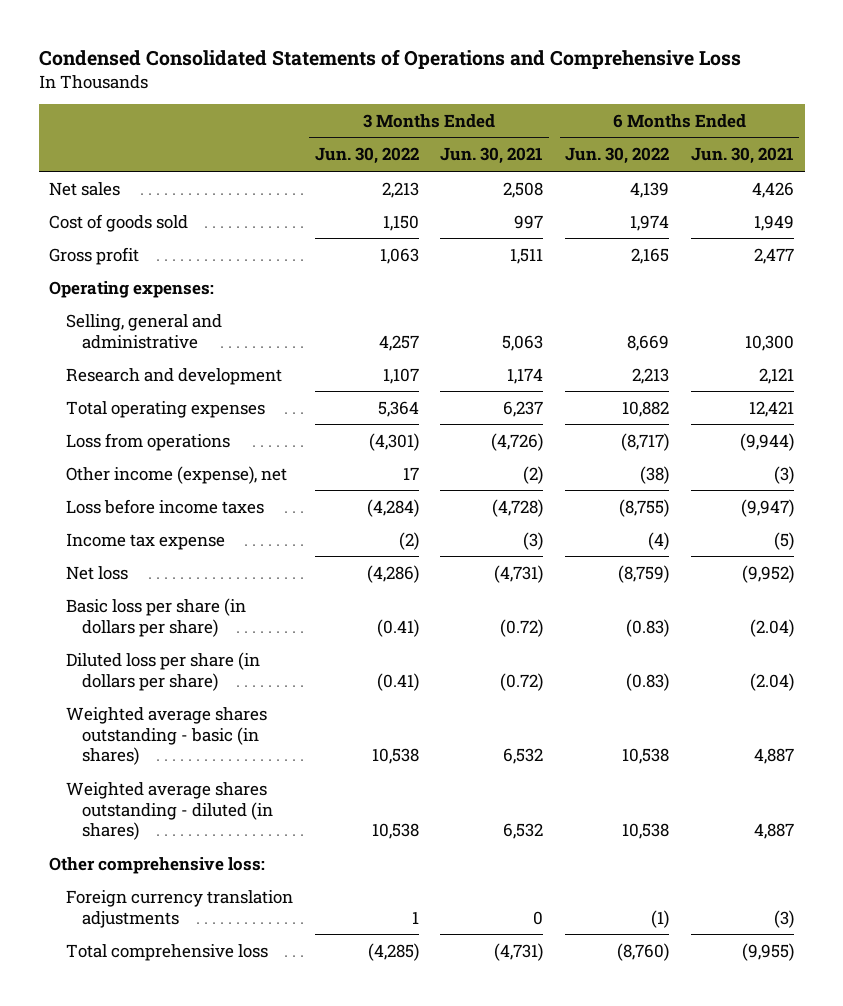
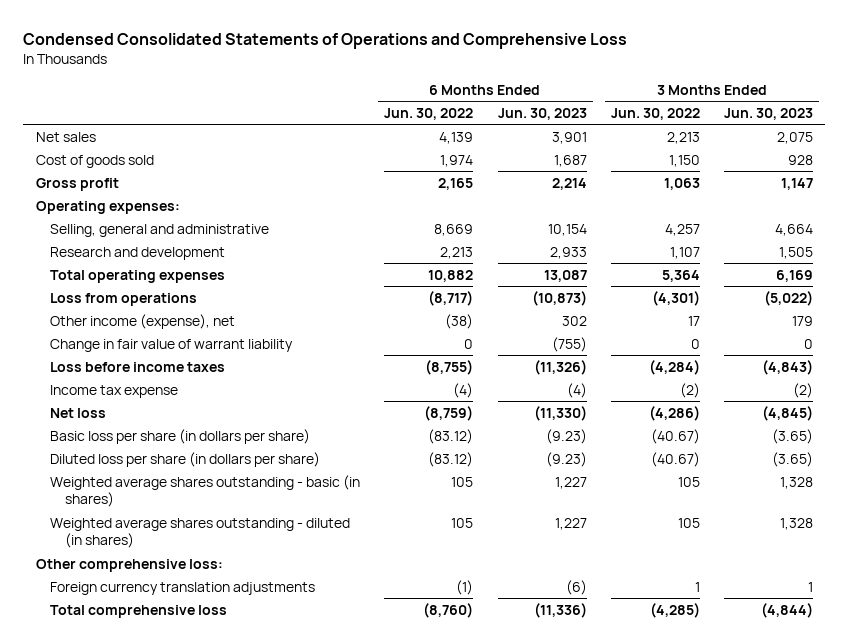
[440,147,544,165] Jun. 30, 2021 -> none
[690,147,794,165] Jun. 30, 2021 -> none
none -> [497,107,587,120] Jun. 30, 2023
none -> [724,107,814,120] Jun. 30, 2023
none -> [50,338,294,352] Change in fair value of warrant liability
[376,618,419,637] (0.41) -> [650,428,700,444] (40.67)
[626,618,670,637] (0.83) -> [428,428,474,444] (83.12)
[376,672,419,691] (0.41) -> [650,451,700,467] (40.67)
[626,672,670,691] (0.83) -> [428,451,474,467] (83.12)
[371,748,419,765] 10,538 -> [677,476,700,487] 105
[622,748,670,765] 10,538 -> [451,476,474,487] 105
[371,823,419,840] 10,538 -> [677,517,700,528] 105
[622,823,670,840] 10,538 -> [451,517,474,528] 105

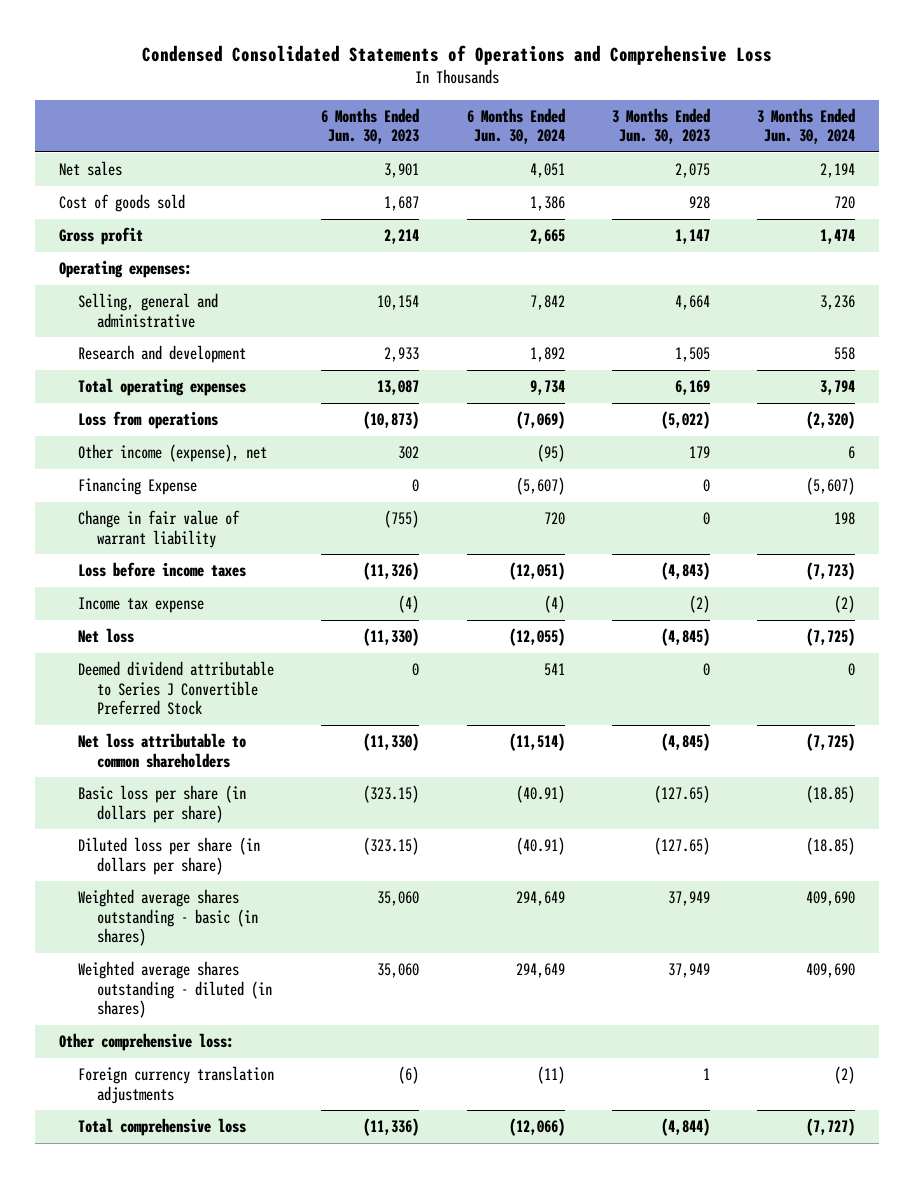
[384,107,474,120] Jun. 30, 2022 -> none
[610,107,700,120] Jun. 30, 2022 -> none
none -> [466,107,565,145] 6 Months Ended Jun. 30, 2024
none -> [757,107,856,145] 3 Months Ended Jun. 30, 2024
none -> [78,478,198,496] Financing Expense
none -> [78,661,275,716] Deemed dividend attributable to Series J Convertible Preferred Stock
none -> [78,733,247,768] Net loss attributable to common shareholders
[545,428,587,444] (9.23) -> [363,785,420,804] (323.15)
[772,428,814,444] (3.65) -> [653,785,710,804] (127.65)
[545,451,587,467] (9.23) -> [363,837,420,856] (323.15)
[772,451,814,467] (3.65) -> [653,837,710,856] (127.65)
[554,476,587,489] 1,227 -> [377,891,420,907] 35,060
[780,476,814,489] 1,328 -> [667,891,710,907] 37,949
[554,517,587,530] 1,227 -> [377,963,420,979] 35,060
[780,517,814,530] 1,328 -> [667,963,710,979] 37,949

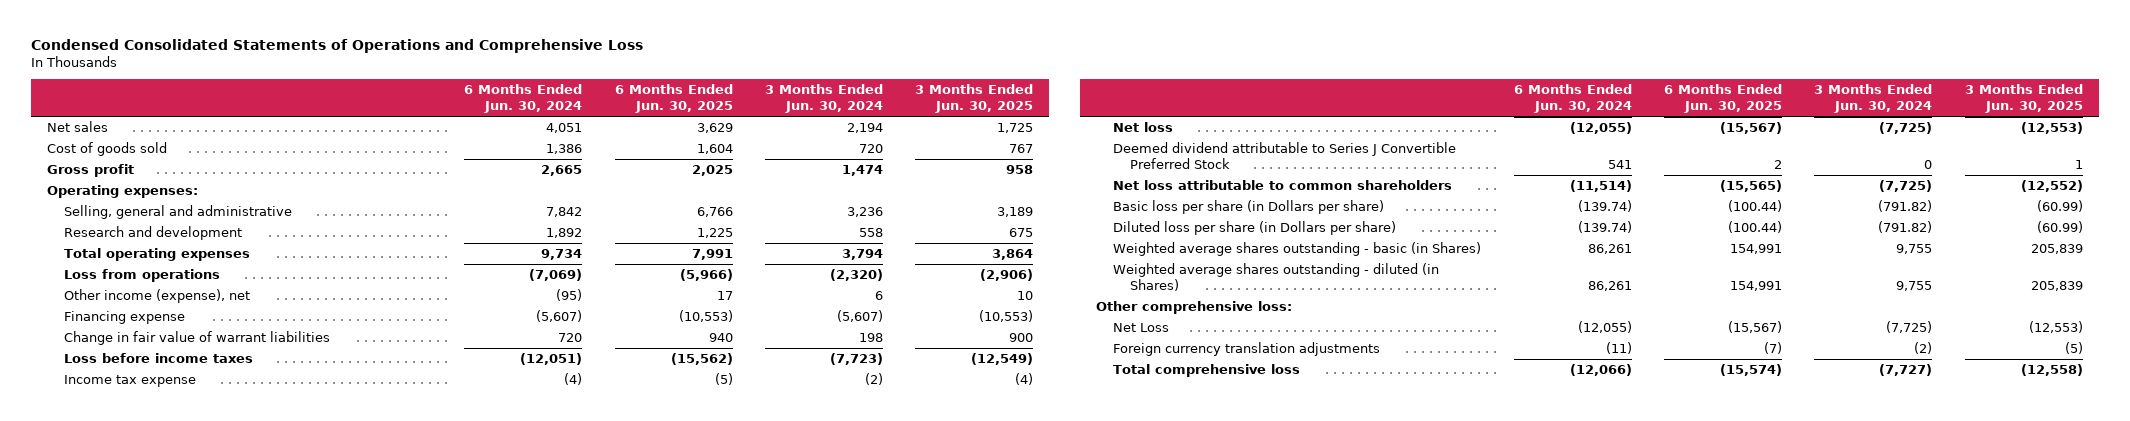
[321,107,420,145] 6 Months Ended Jun. 30, 2023 -> none
[611,107,710,145] 3 Months Ended Jun. 30, 2023 -> none
none -> [614,84,733,113] 6 Months Ended Jun. 30, 2025
none -> [915,84,1034,113] 3 Months Ended Jun. 30, 2025
[78,478,198,496] Financing Expense -> [64,311,186,325] Financing expense
[78,510,241,548] Change in fair value of warrant liability -> [64,331,331,346] Change in fair value of warrant liabilities
[78,785,247,823] Basic loss per share (in dollars per share) -> [1113,200,1385,215] Basic loss per share (in Dollars per share)
[515,785,565,804] (40.91) -> [1577,200,1632,213] (139.74)
[806,785,856,804] (18.85) -> [1878,200,1933,213] (791.82)
[78,837,261,875] Diluted loss per share (in dollars per share) -> [1113,221,1397,236] Diluted loss per share (in Dollars per share)
[515,837,565,856] (40.91) -> [1577,221,1632,234] (139.74)
[806,837,856,856] (18.85) -> [1878,221,1933,234] (791.82)
[78,889,259,947] Weighted average shares outstanding - basic (in shares) -> [1113,242,1482,257] Weighted average shares outstanding - basic (in Shares)
[515,891,565,907] 294,649 -> [1587,244,1632,255] 86,261
[806,891,856,907] 409,690 -> [1896,244,1933,255] 9,755
[78,961,273,1019] Weighted average shares outstanding - diluted (in shares) -> [1113,263,1440,291] Weighted average shares outstanding - diluted (in Shares)
[515,963,565,979] 294,649 -> [1587,280,1632,291] 86,261
[806,963,856,979] 409,690 -> [1896,280,1933,291] 9,755
none -> [1113,323,1170,333] Net Loss

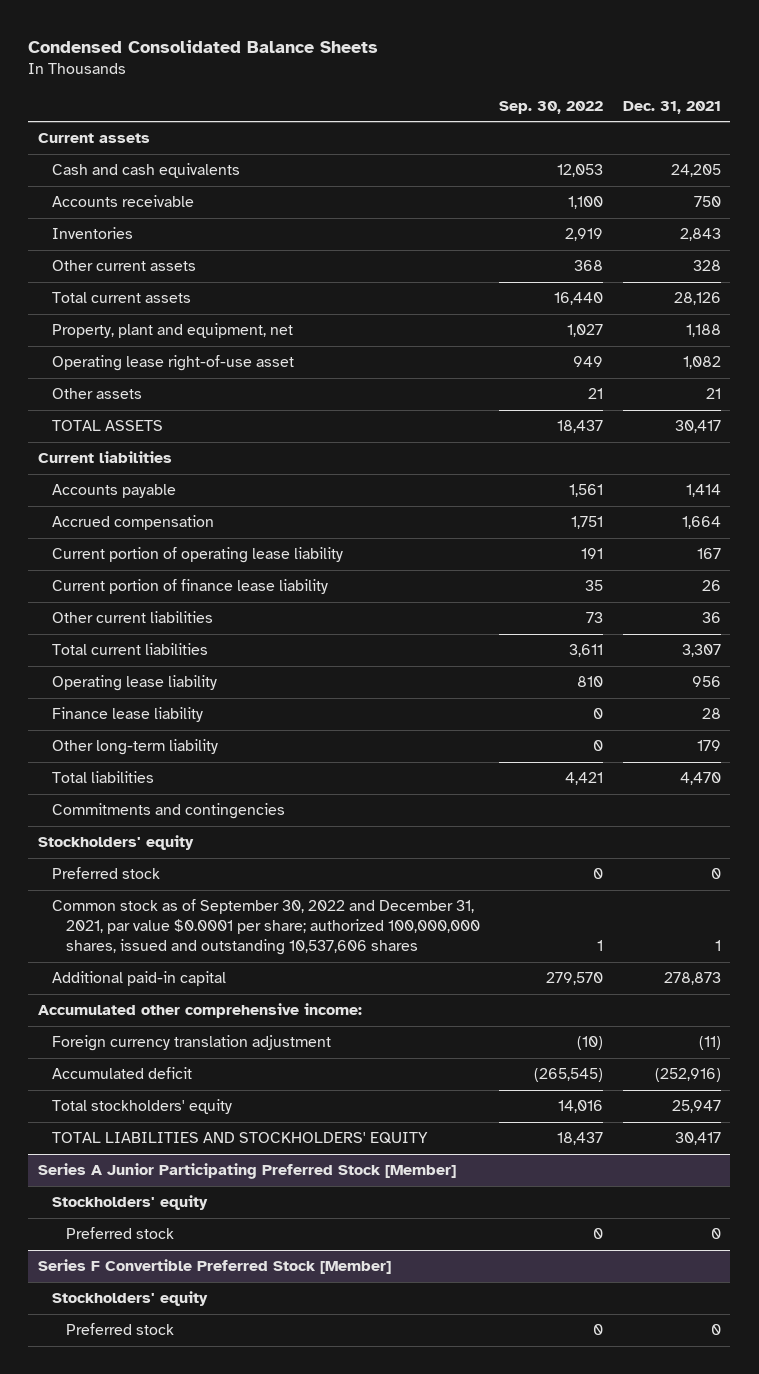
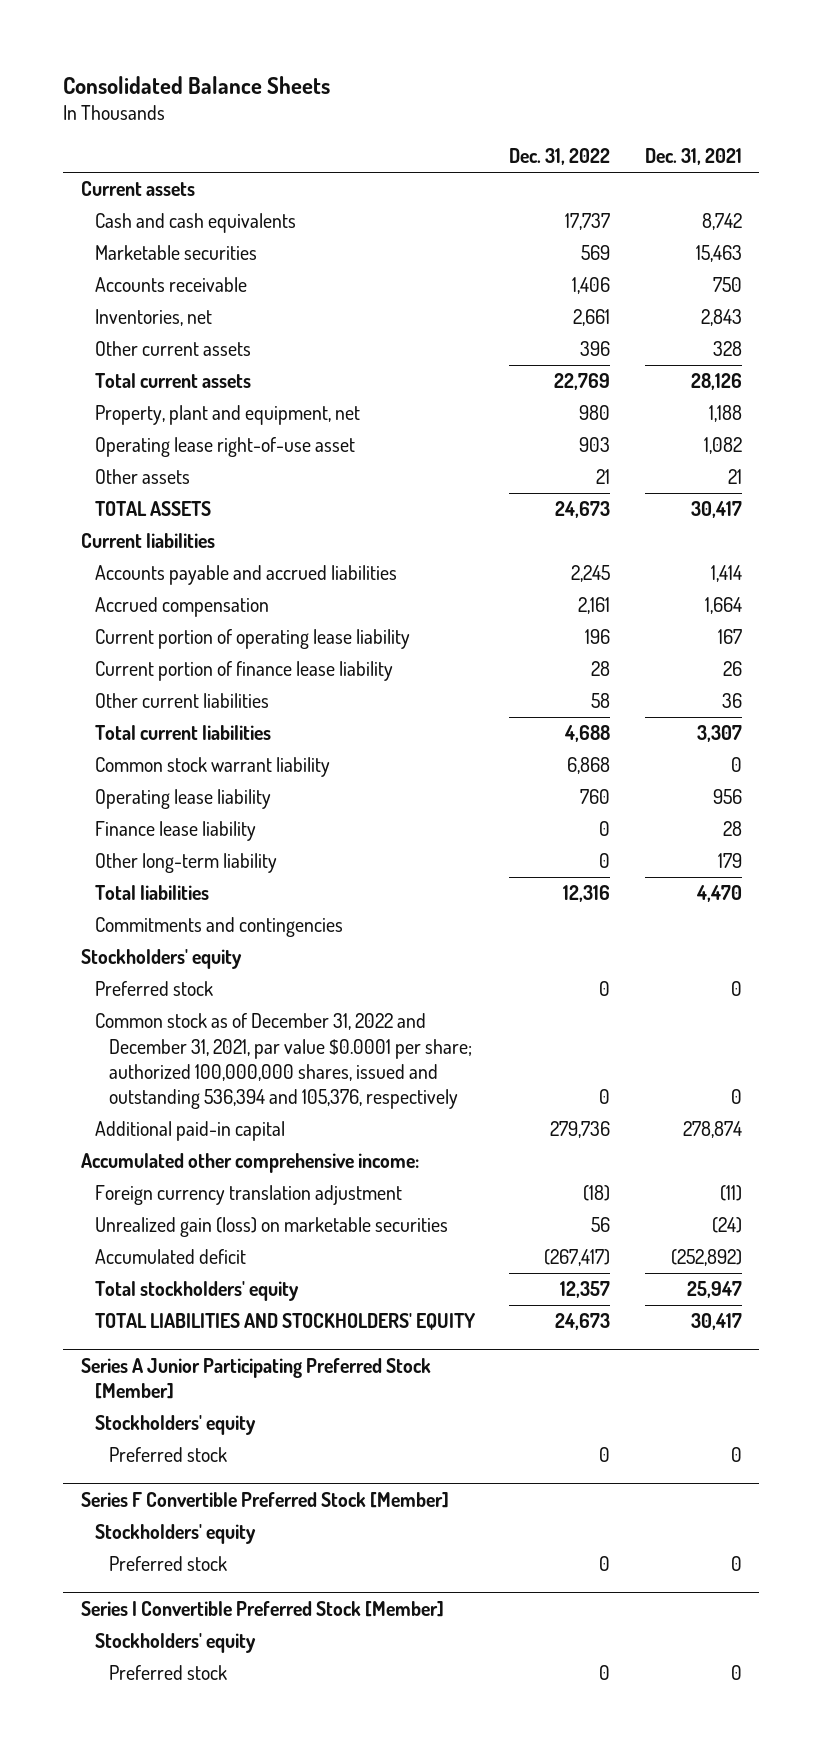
[28,39,379,53] Condensed Consolidated Balance Sheets -> [63,75,331,94] Consolidated Balance Sheets
[499,100,604,114] Sep. 30, 2022 -> none
none -> [509,148,611,166] Dec. 31, 2022
[670,164,721,178] 24,205 -> [701,213,742,231] 8,742
none -> [94,245,257,261] Marketable securities
[51,227,133,240] Inventories -> [94,309,212,327] Inventories, net
[51,484,176,499] Accounts payable -> [94,565,397,586] Accounts payable and accrued liabilities
none -> [94,757,330,778] Common stock warrant liability
[51,899,480,955] Common stock as of September 30, 2022 and December 31, 2021, par value $0.0001 per share; authorized 100,000,000 shares, issued and outstanding 10,537,606 shares -> [94,1013,472,1110] Common stock as of December 31, 2022 and December 31, 2021, par value $0.0001 per share; authorized 100,000,000 shares, issued and outstanding 536,394 and 105,376, respectively
[714,939,721,951] 1 -> [730,1089,742,1105] 0
[663,972,721,986] 278,873 -> [682,1121,742,1139] 278,874
none -> [94,1217,448,1238] Unrealized gain (loss) on marketable securities
[654,1068,721,1083] (252,916) -> [670,1249,742,1267] (252,892)
none -> [80,1601,444,1618] Series I Convertible Preferred Stock [Member]
none -> [94,1633,256,1654] Stockholders' equity
none -> [108,1665,227,1681] Preferred stock

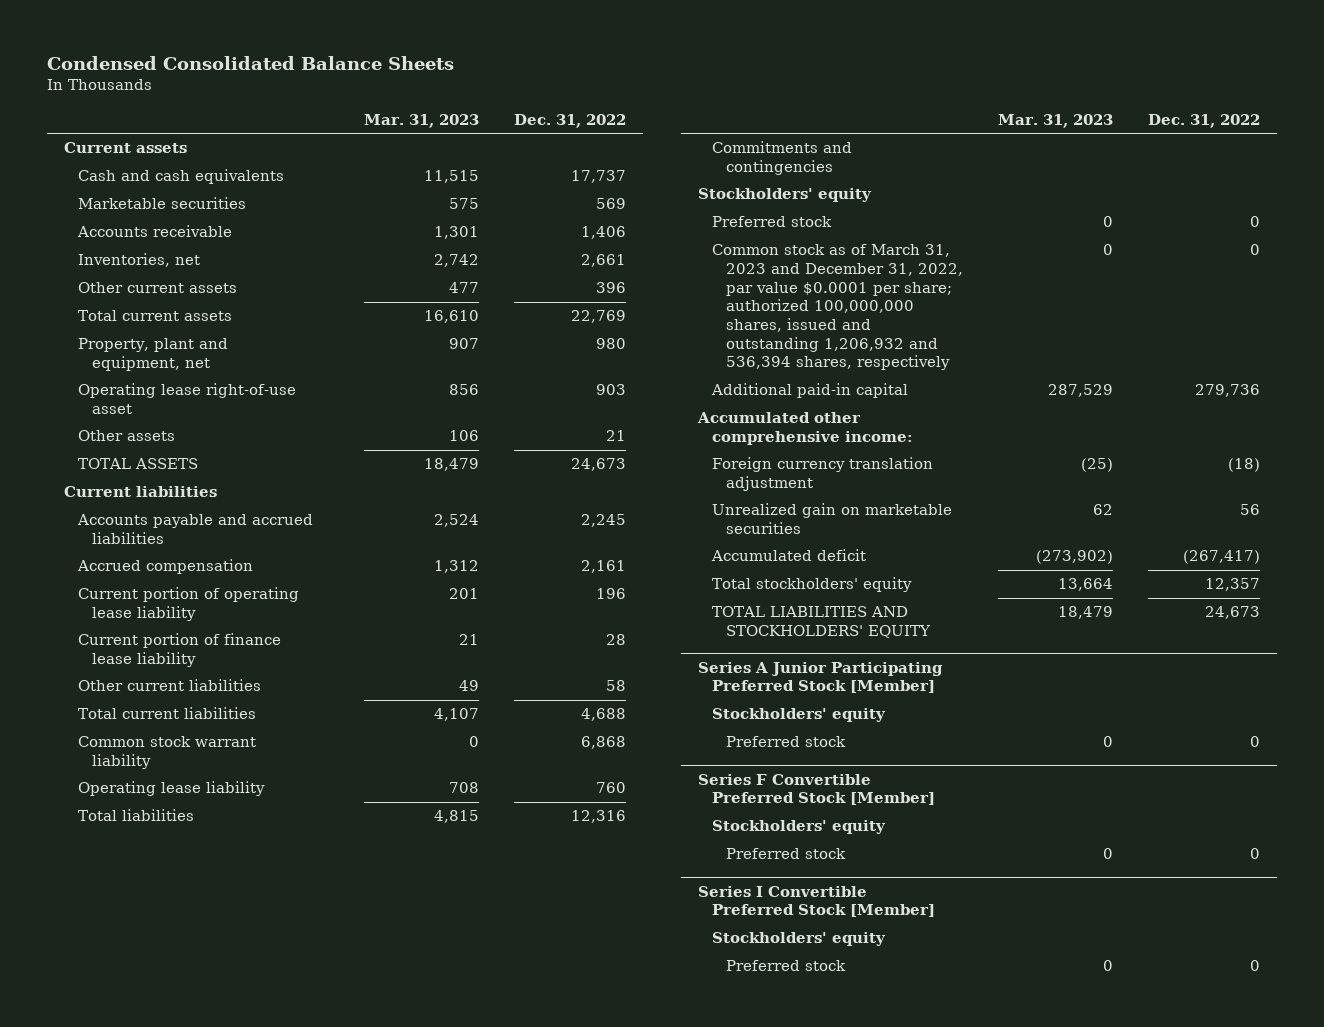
[63,75,331,94] Consolidated Balance Sheets -> [46,56,454,71] Condensed Consolidated Balance Sheets
[644,148,742,166] Dec. 31, 2021 -> none
none -> [363,113,479,128] Mar. 31, 2023
[94,821,256,842] Finance lease liability -> none
[94,853,277,874] Other long-term liability -> none
[94,1013,472,1110] Common stock as of December 31, 2022 and December 31, 2021, par value $0.0001 per share; authorized 100,000,000 shares, issued and outstanding 536,394 and 105,376, respectively -> [711,244,963,371] Common stock as of March 31, 2023 and December 31, 2022, par value $0.0001 per share; authorized 100,000,000 shares, issued and outstanding 1,206,932 and 536,394 shares, respectively
[94,1217,448,1238] Unrealized gain (loss) on marketable securities -> [711,503,952,535] Unrealized gain on marketable securities

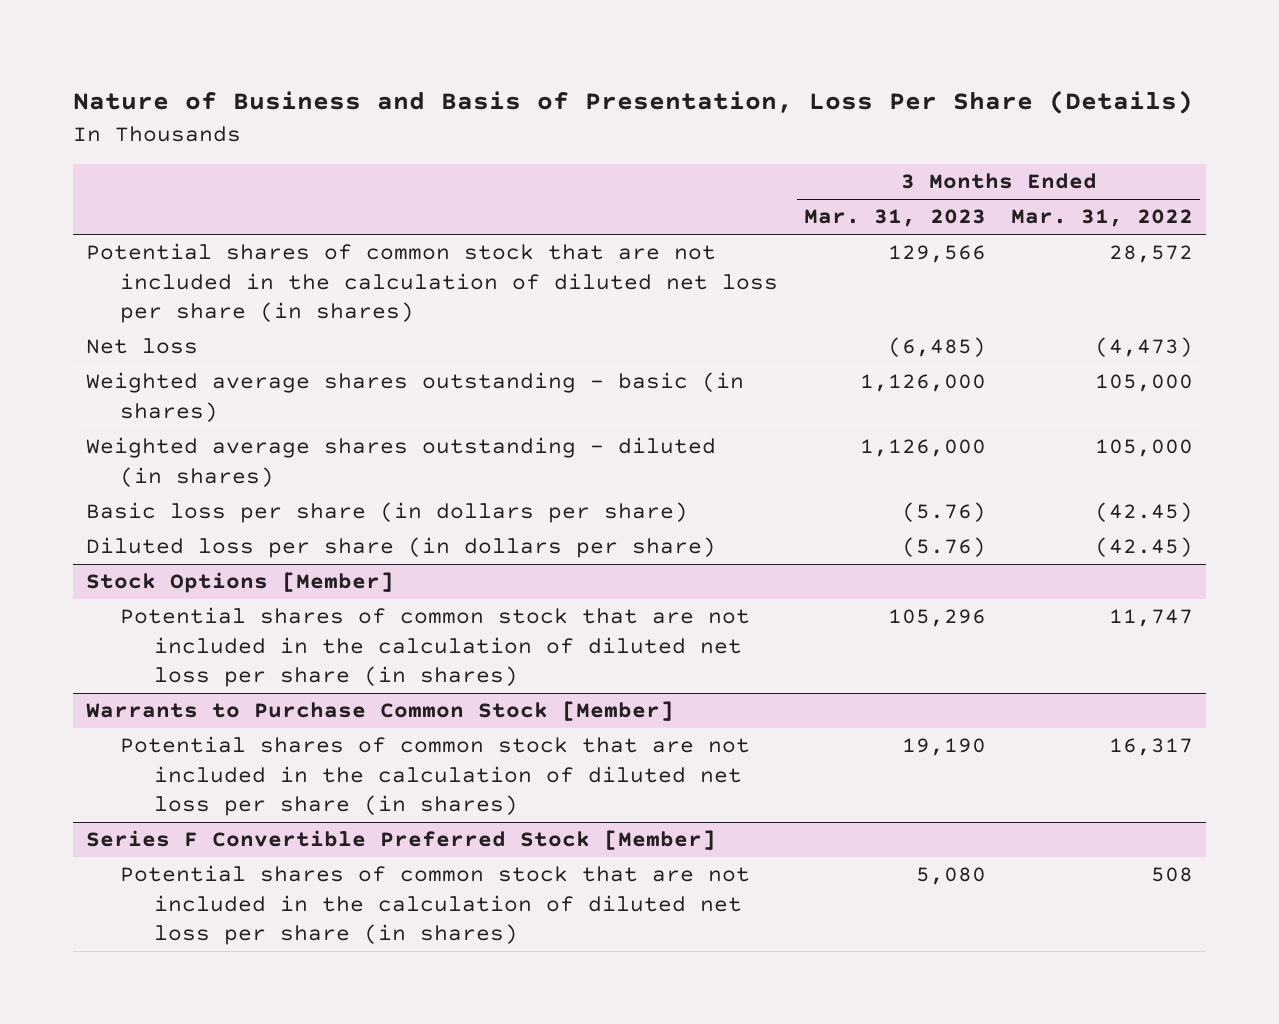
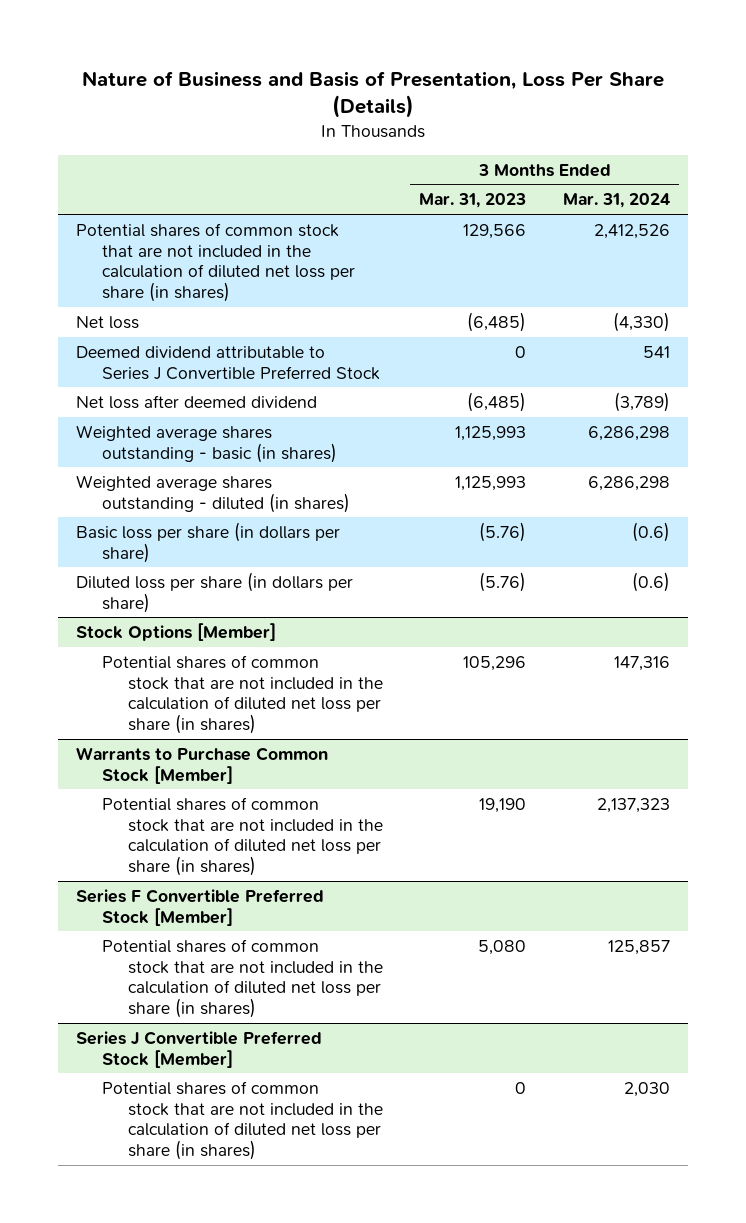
[1011,209,1194,228] Mar. 31, 2022 -> none
none -> [562,193,670,209] Mar. 31, 2024
none -> [76,345,381,380] Deemed dividend attributable to Series J Convertible Preferred Stock
none -> [76,394,318,409] Net loss after deemed dividend
[859,374,986,393] 1,126,000 -> [455,425,527,441] 1,125,993
[859,439,986,458] 1,126,000 -> [455,475,527,491] 1,125,993
none -> [76,1030,323,1068] Series J Convertible Preferred Stock [Member]
none -> [102,1080,384,1161] Potential shares of common stock that are not included in the calculation of diluted net loss per share (in shares)

